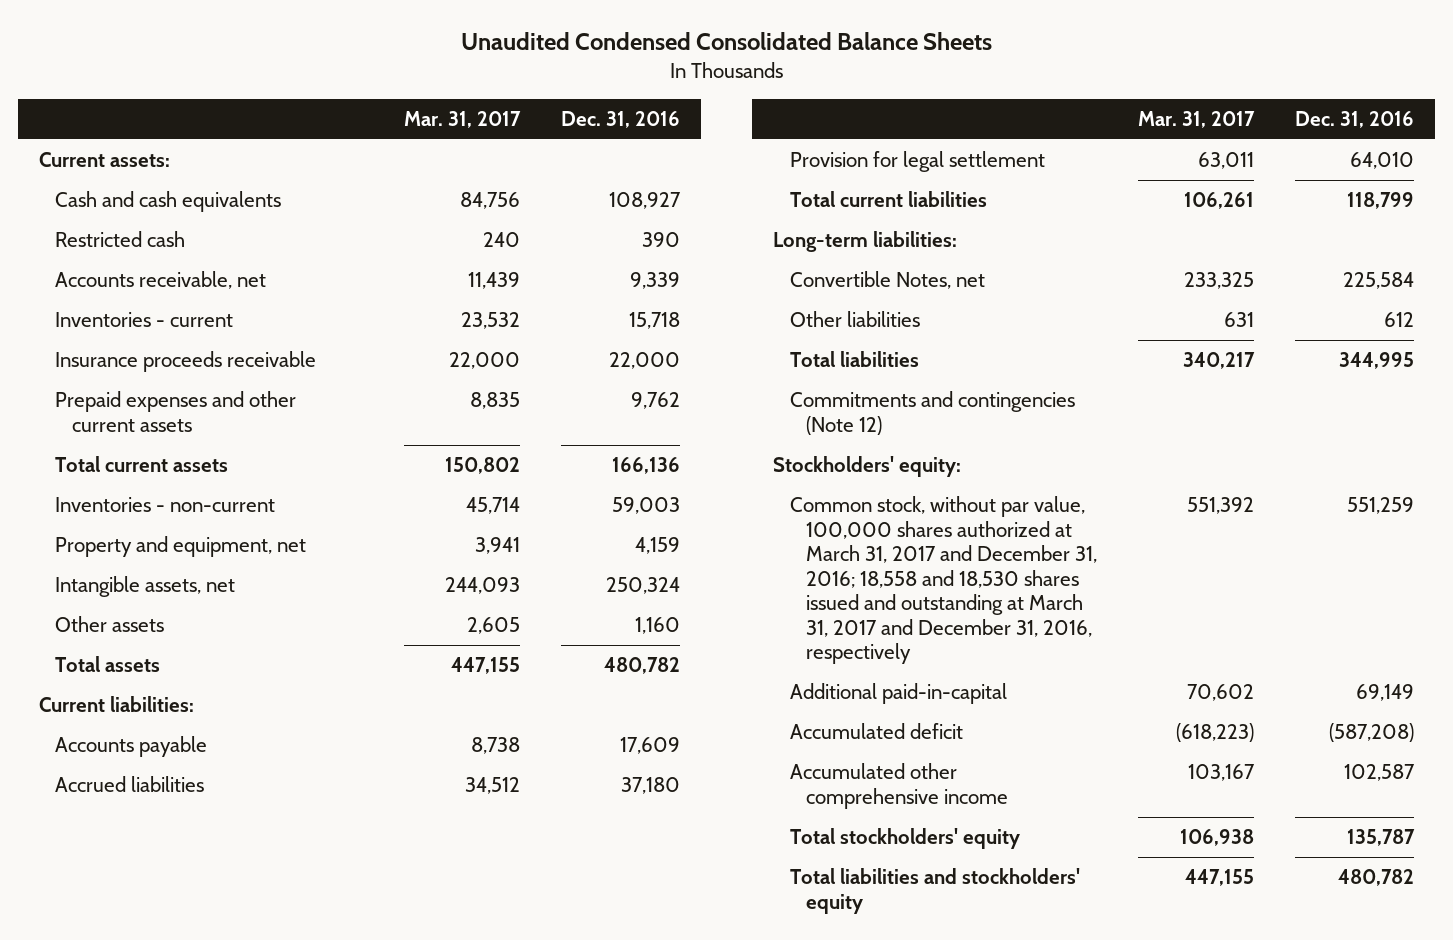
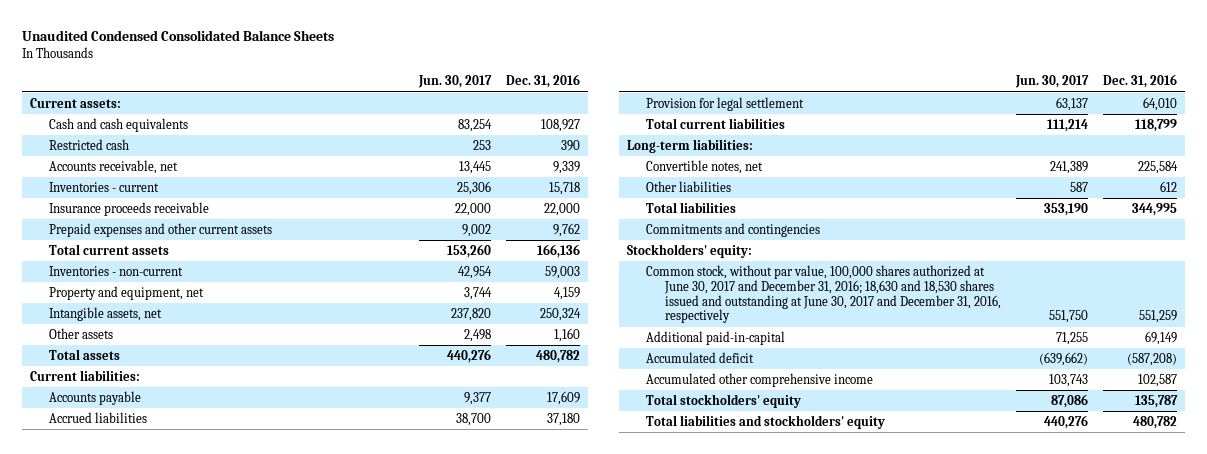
[404,111,522,129] Mar. 31, 2017 -> none
none -> [418,75,493,89] Jun. 30, 2017
[789,271,985,290] Convertible Notes, net -> [645,159,763,174] Convertible notes, net
[789,391,1075,435] Commitments and contingencies (Note 12) -> [645,222,820,237] Commitments and contingencies
[789,496,1098,665] Common stock, without par value, 100,000 shares authorized at March 31, 2017 and December 31, 2016; 18,558 and 18,530 shares issued and outstanding at March 31, 2017 and December 31, 2016, respectively -> [645,264,1001,324] Common stock, without par value, 100,000 shares authorized at June 30, 2017 and December 31, 2016; 18,630 and 18,530 shares issued and outstanding at June 30, 2017 and December 31, 2016, respectively

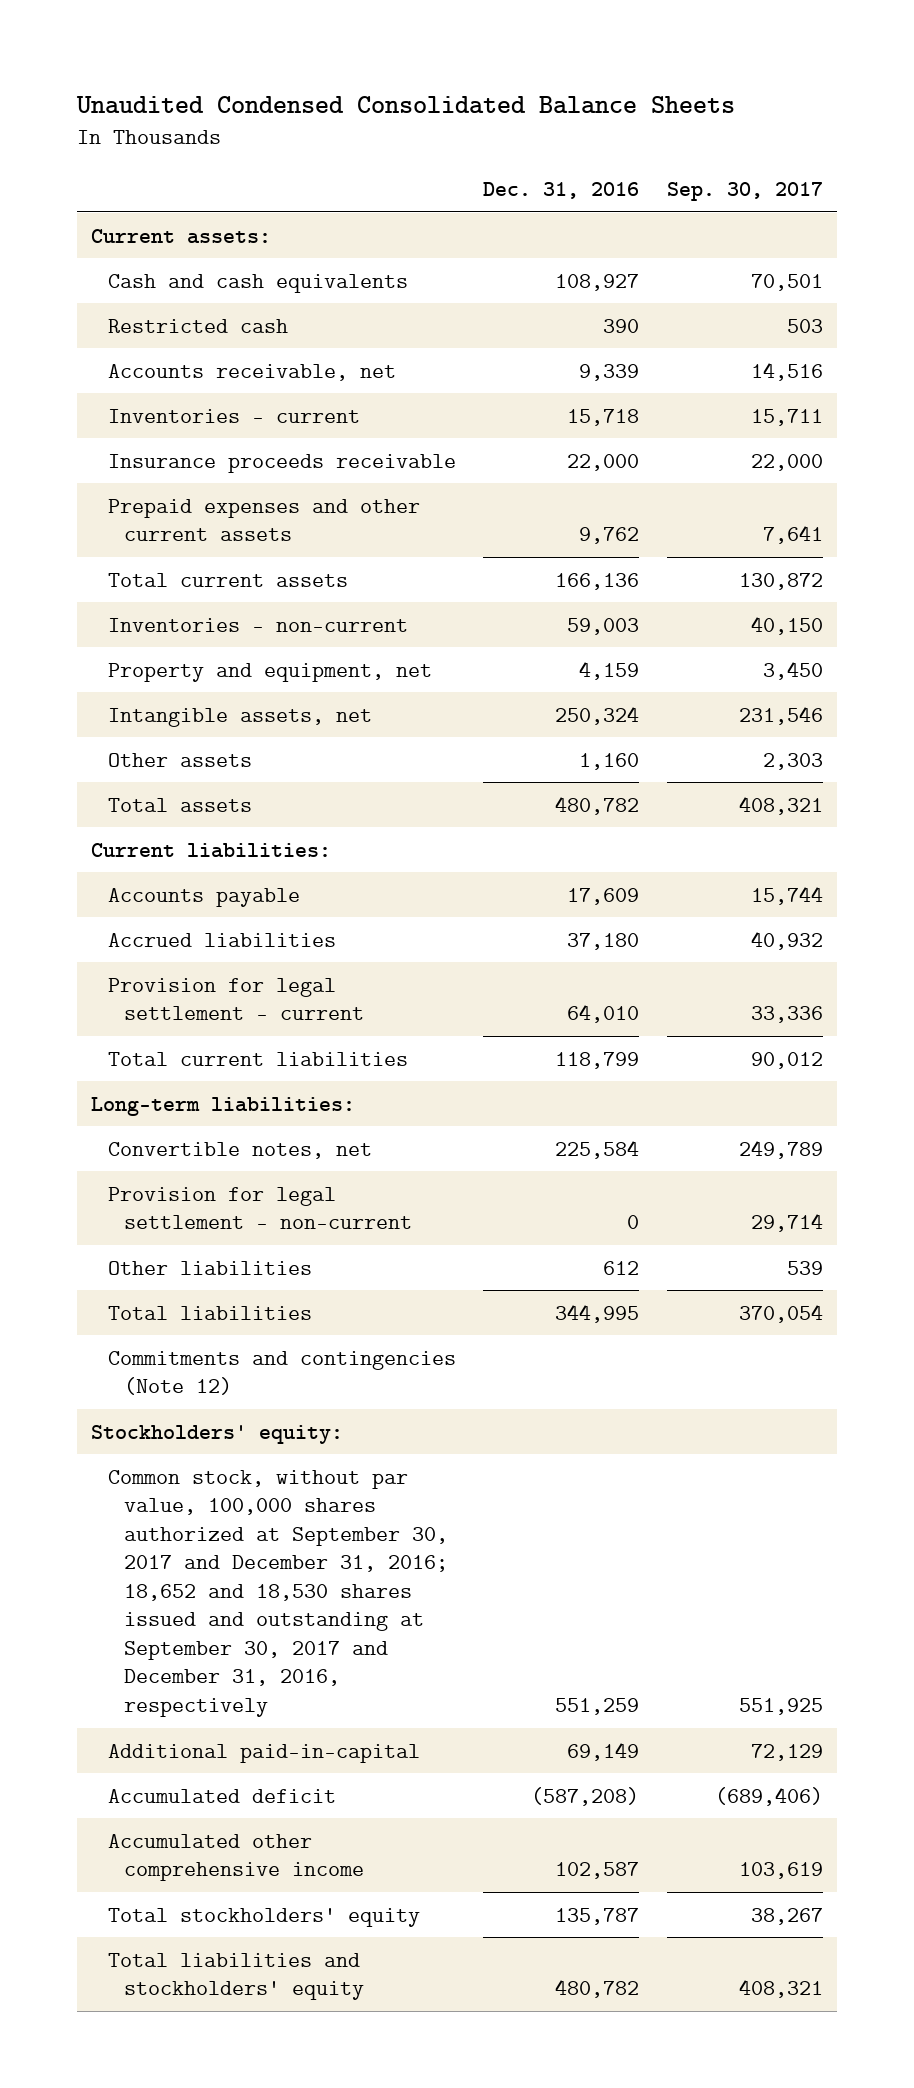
[418,75,493,89] Jun. 30, 2017 -> none
none -> [667,182,824,202] Sep. 30, 2017
[645,96,804,111] Provision for legal settlement -> [107,977,364,1021] Provision for legal settlement - current
none -> [107,1186,412,1230] Provision for legal settlement - non-current
[645,222,820,237] Commitments and contingencies -> [107,1350,456,1396] Commitments and contingencies (Note 12)
[645,264,1001,324] Common stock, without par value, 100,000 shares authorized at June 30, 2017 and December 31, 2016; 18,630 and 18,530 shares issued and outstanding at June 30, 2017 and December 31, 2016, respectively -> [107,1469,448,1717] Common stock, without par value, 100,000 shares authorized at September 30, 2017 and December 31, 2016; 18,652 and 18,530 shares issued and outstanding at September 30, 2017 and December 31, 2016, respectively

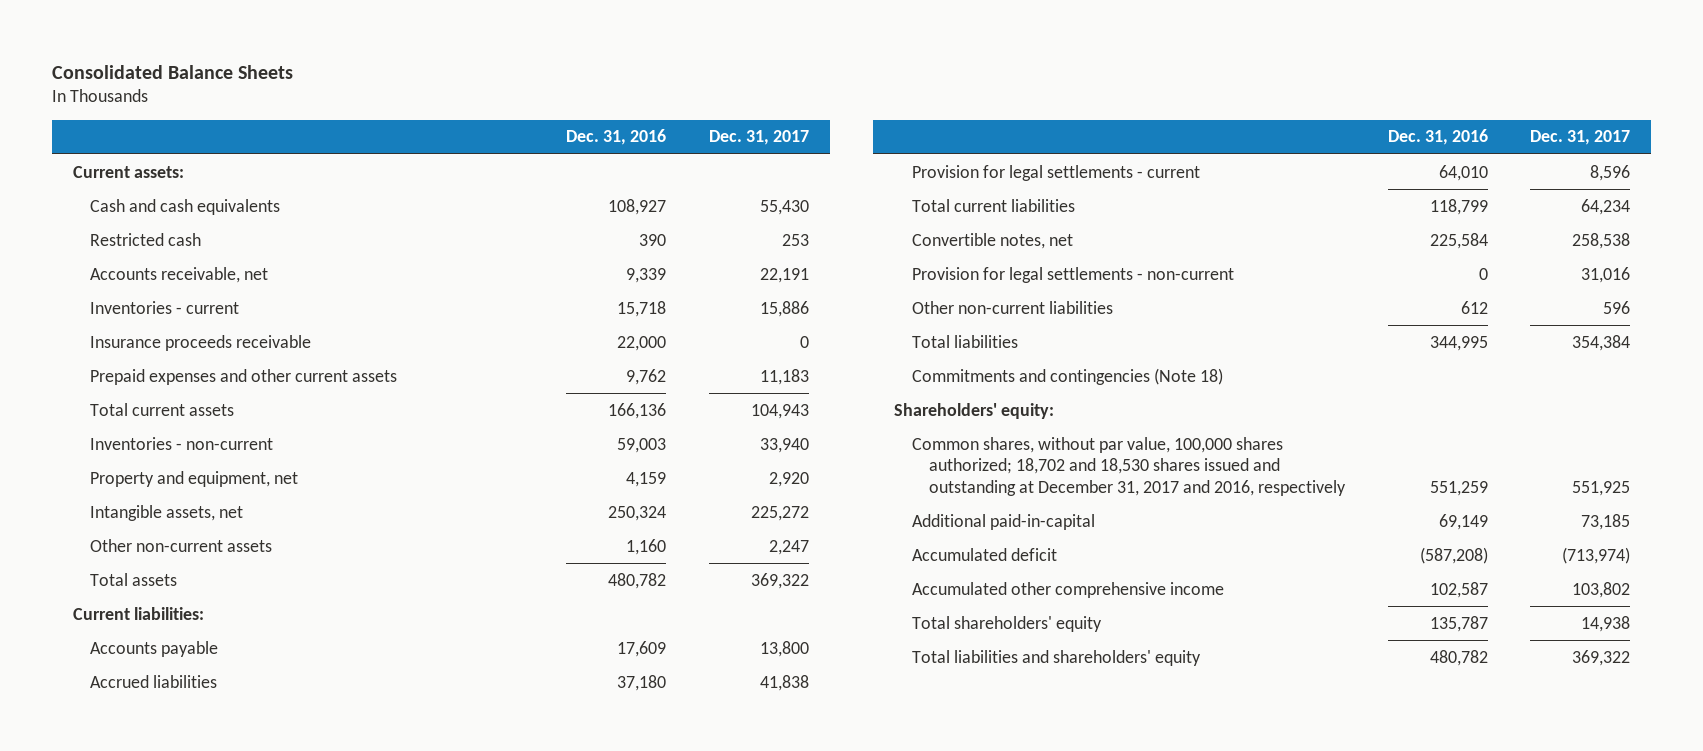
[76,95,736,114] Unaudited Condensed Consolidated Balance Sheets -> [51,64,293,79] Consolidated Balance Sheets
[667,182,824,202] Sep. 30, 2017 -> none
none -> [708,130,809,146] Dec. 31, 2017
[107,752,252,767] Other assets -> [90,538,273,552] Other non-current assets
[107,977,364,1021] Provision for legal settlement - current -> [911,164,1200,181] Provision for legal settlements - current
[91,1096,356,1116] Long-term liabilities: -> none
[107,1186,412,1230] Provision for legal settlement - non-current -> [911,266,1234,283] Provision for legal settlements - non-current
[107,1260,312,1275] Other liabilities -> [911,300,1113,314] Other non-current liabilities
[107,1350,456,1396] Commitments and contingencies (Note 12) -> [911,367,1223,385] Commitments and contingencies (Note 18)
[91,1424,344,1444] Stockholders' equity: -> [894,402,1055,419] Shareholders' equity:
[107,1469,448,1717] Common stock, without par value, 100,000 shares authorized at September 30, 2017 and December 31, 2016; 18,652 and 18,530 shares issued and outstanding at September 30, 2017 and December 31, 2016, respectively -> [911,436,1346,497] Common shares, without par value, 100,000 shares authorized; 18,702 and 18,530 shares issued and outstanding at December 31, 2017 and 2016, respectively
[107,1907,420,1927] Total stockholders' equity -> [911,615,1102,632] Total shareholders' equity
[107,1952,364,2001] Total liabilities and stockholders' equity -> [911,649,1201,666] Total liabilities and shareholders' equity

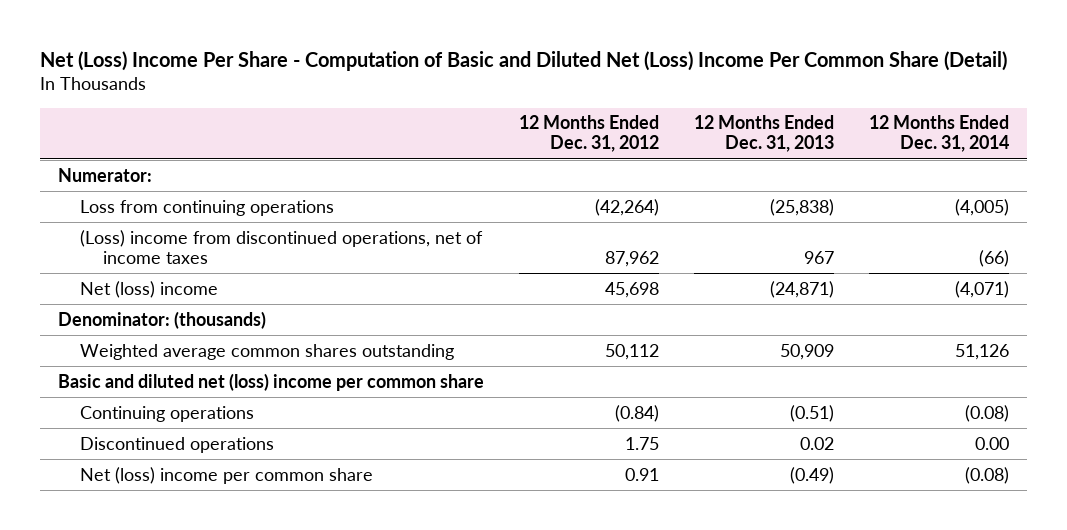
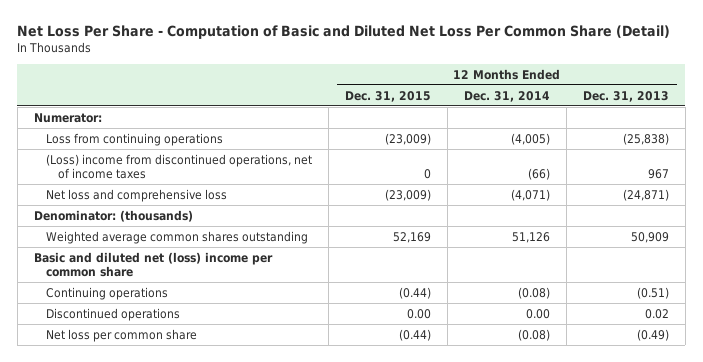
[40,50,1008,71] Net (Loss) Income Per Share - Computation of Basic and Diluted Net (Loss) Income Per Common Share (Detail) -> [17,24,671,39] Net Loss Per Share - Computation of Basic and Diluted Net Loss Per Common Share (Detail)
[518,115,659,153] 12 Months Ended Dec. 31, 2012 -> none
none -> [344,90,431,102] Dec. 31, 2015
[80,280,219,298] Net (loss) income -> [45,188,227,202] Net loss and comprehensive loss
[80,466,374,484] Net (loss) income per common share -> [45,328,197,342] Net loss per common share

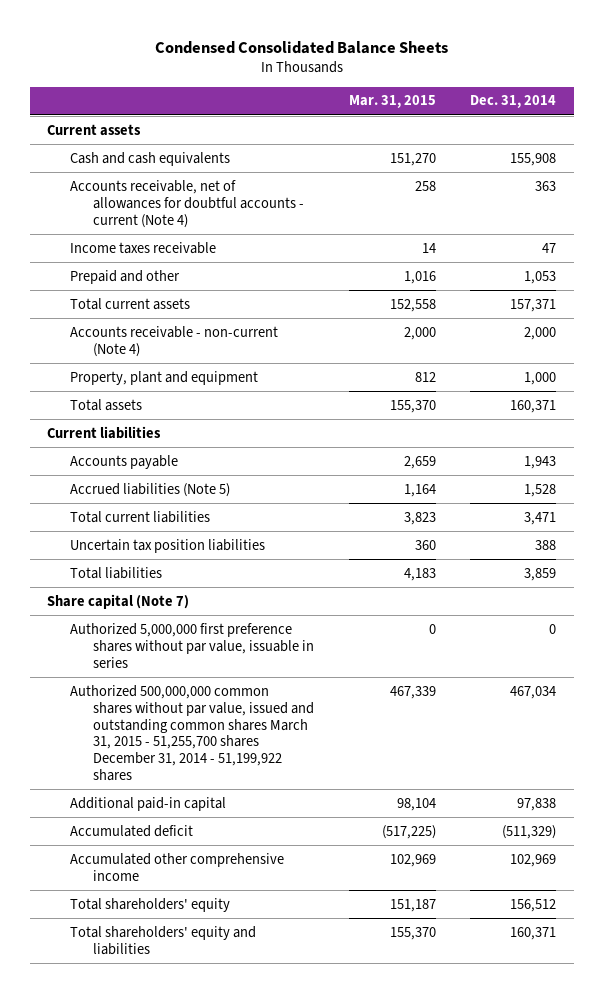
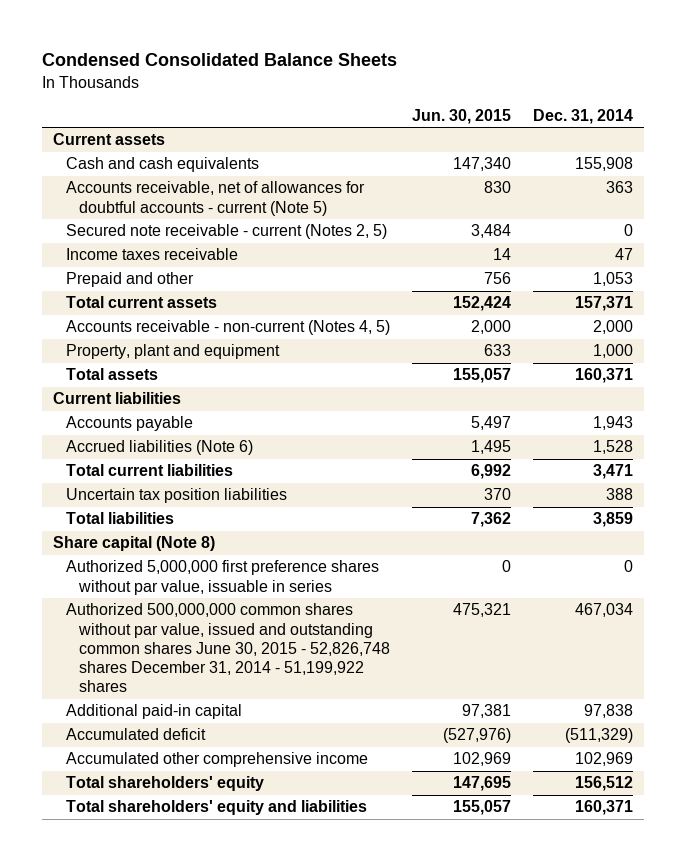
[348,95,436,109] Mar. 31, 2015 -> none
none -> [411,108,511,124] Jun. 30, 2015
[70,179,304,228] Accounts receivable, net of allowances for doubtful accounts - current (Note 4) -> [65,181,365,216] Accounts receivable, net of allowances for doubtful accounts - current (Note 5)
none -> [65,224,387,240] Secured note receivable - current (Notes 2, 5)
[70,325,279,357] Accounts receivable - non-current (Note 4) -> [65,320,390,336] Accounts receivable - non-current (Notes 4, 5)
[70,482,231,497] Accrued liabilities (Note 5) -> [65,440,253,456] Accrued liabilities (Note 6)
[47,593,190,609] Share capital (Note 7) -> [52,536,215,552] Share capital (Note 8)
[70,684,314,782] Authorized 500,000,000 common shares without par value, issued and outstanding common shares March 31, 2015 - 51,255,700 shares December 31, 2014 - 51,199,922 shares -> [65,603,390,693] Authorized 500,000,000 common shares without par value, issued and outstanding common shares June 30, 2015 - 52,826,748 shares December 31, 2014 - 51,199,922 shares

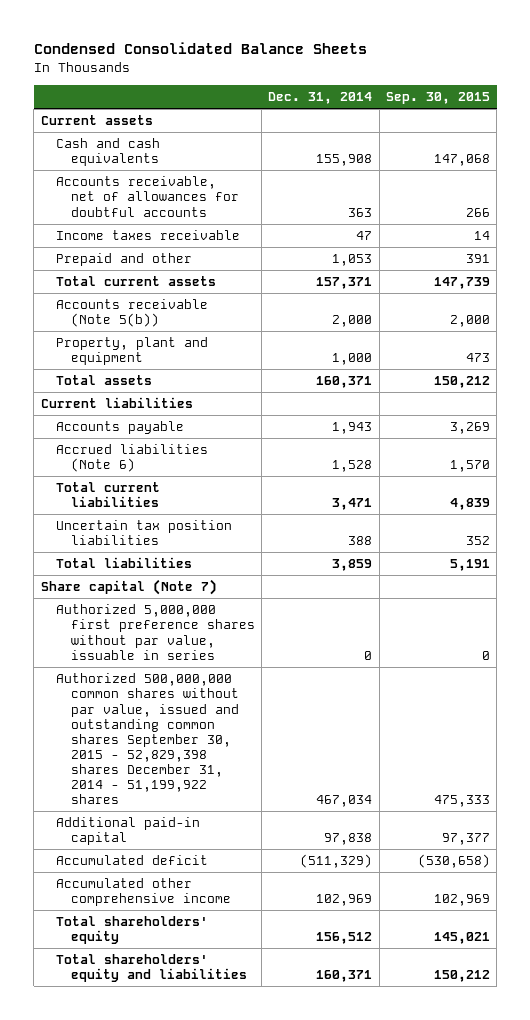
[411,108,511,124] Jun. 30, 2015 -> none
none -> [385,92,490,105] Sep. 30, 2015
[65,224,387,240] Secured note receivable - current (Notes 2, 5) -> none
[65,181,365,216] Accounts receivable, net of allowances for doubtful accounts - current (Note 5) -> [55,176,240,217] Accounts receivable, net of allowances for doubtful accounts
[65,320,390,336] Accounts receivable - non-current (Notes 4, 5) -> [55,299,208,328] Accounts receivable (Note 5(b))
[52,536,215,552] Share capital (Note 8) -> [40,579,217,596] Share capital (Note 7)
[65,603,390,693] Authorized 500,000,000 common shares without par value, issued and outstanding common shares June 30, 2015 - 52,826,748 shares December 31, 2014 - 51,199,922 shares -> [55,673,240,805] Authorized 500,000,000 common shares without par value, issued and outstanding common shares September 30, 2015 - 52,829,398 shares December 31, 2014 - 51,199,922 shares

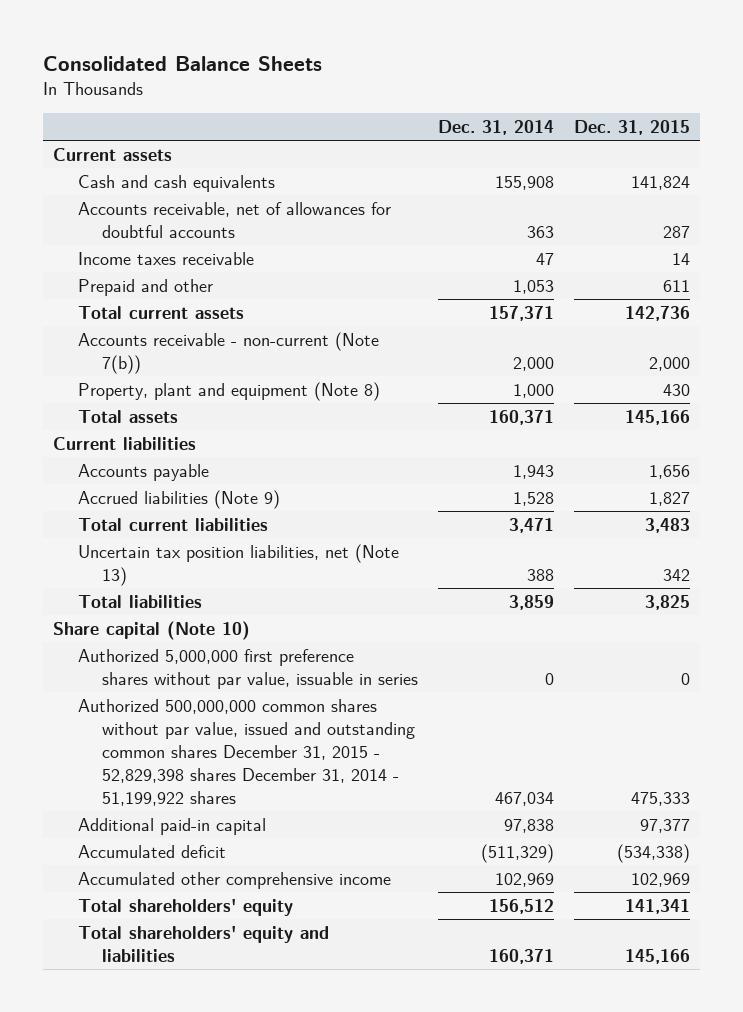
[33,42,367,55] Condensed Consolidated Balance Sheets -> [43,56,323,72] Consolidated Balance Sheets
[385,92,490,105] Sep. 30, 2015 -> none
none -> [573,120,690,136] Dec. 31, 2015
[55,299,208,328] Accounts receivable (Note 5(b)) -> [77,331,379,374] Accounts receivable - non-current (Note 7(b))
[55,337,208,366] Property, plant and equipment -> [77,381,380,401] Property, plant and equipment (Note 8)
[55,444,208,473] Accrued liabilities (Note 6) -> [77,489,280,509] Accrued liabilities (Note 9)
[55,520,232,546] Uncertain tax position liabilities -> [77,543,399,586] Uncertain tax position liabilities, net (Note 13)
[40,579,217,596] Share capital (Note 7) -> [53,620,251,640] Share capital (Note 10)
[55,673,240,805] Authorized 500,000,000 common shares without par value, issued and outstanding common shares September 30, 2015 - 52,829,398 shares December 31, 2014 - 51,199,922 shares -> [77,698,416,806] Authorized 500,000,000 common shares without par value, issued and outstanding common shares December 31, 2015 - 52,829,398 shares December 31, 2014 - 51,199,922 shares

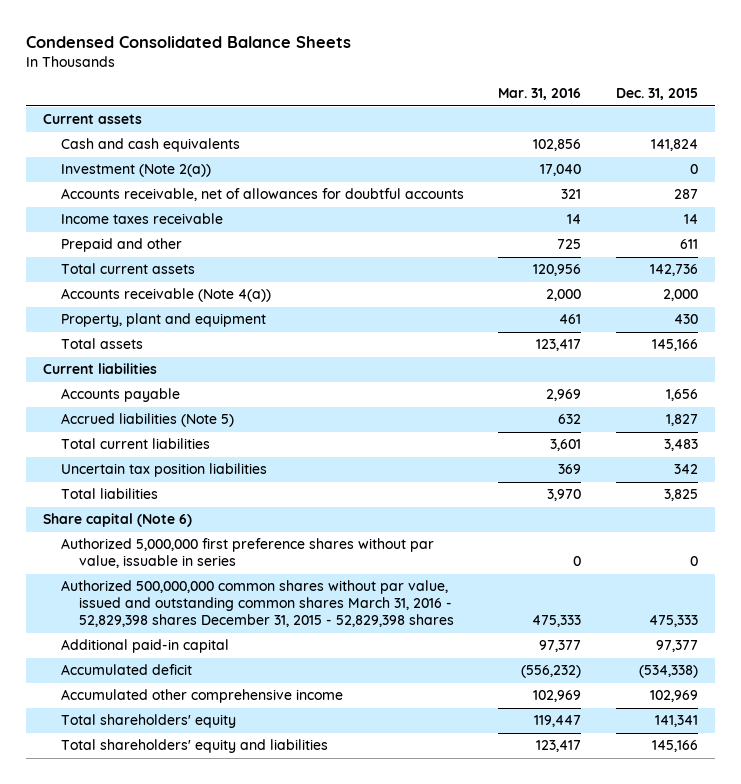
[43,56,323,72] Consolidated Balance Sheets -> [25,35,351,48] Condensed Consolidated Balance Sheets
[438,120,555,136] Dec. 31, 2014 -> none
none -> [498,88,582,101] Mar. 31, 2016
none -> [60,164,211,178] Investment (Note 2(a))
[77,331,379,374] Accounts receivable - non-current (Note 7(b)) -> [60,288,271,303] Accounts receivable (Note 4(a))
[77,381,380,401] Property, plant and equipment (Note 8) -> [60,313,266,328] Property, plant and equipment
[77,489,280,509] Accrued liabilities (Note 9) -> [60,413,234,428] Accrued liabilities (Note 5)
[77,543,399,586] Uncertain tax position liabilities, net (Note 13) -> [60,463,267,478] Uncertain tax position liabilities
[53,620,251,640] Share capital (Note 10) -> [43,513,193,528] Share capital (Note 6)
[77,698,416,806] Authorized 500,000,000 common shares without par value, issued and outstanding common shares December 31, 2015 - 52,829,398 shares December 31, 2014 - 51,199,922 shares -> [60,580,454,628] Authorized 500,000,000 common shares without par value, issued and outstanding common shares March 31, 2016 - 52,829,398 shares December 31, 2015 - 52,829,398 shares

